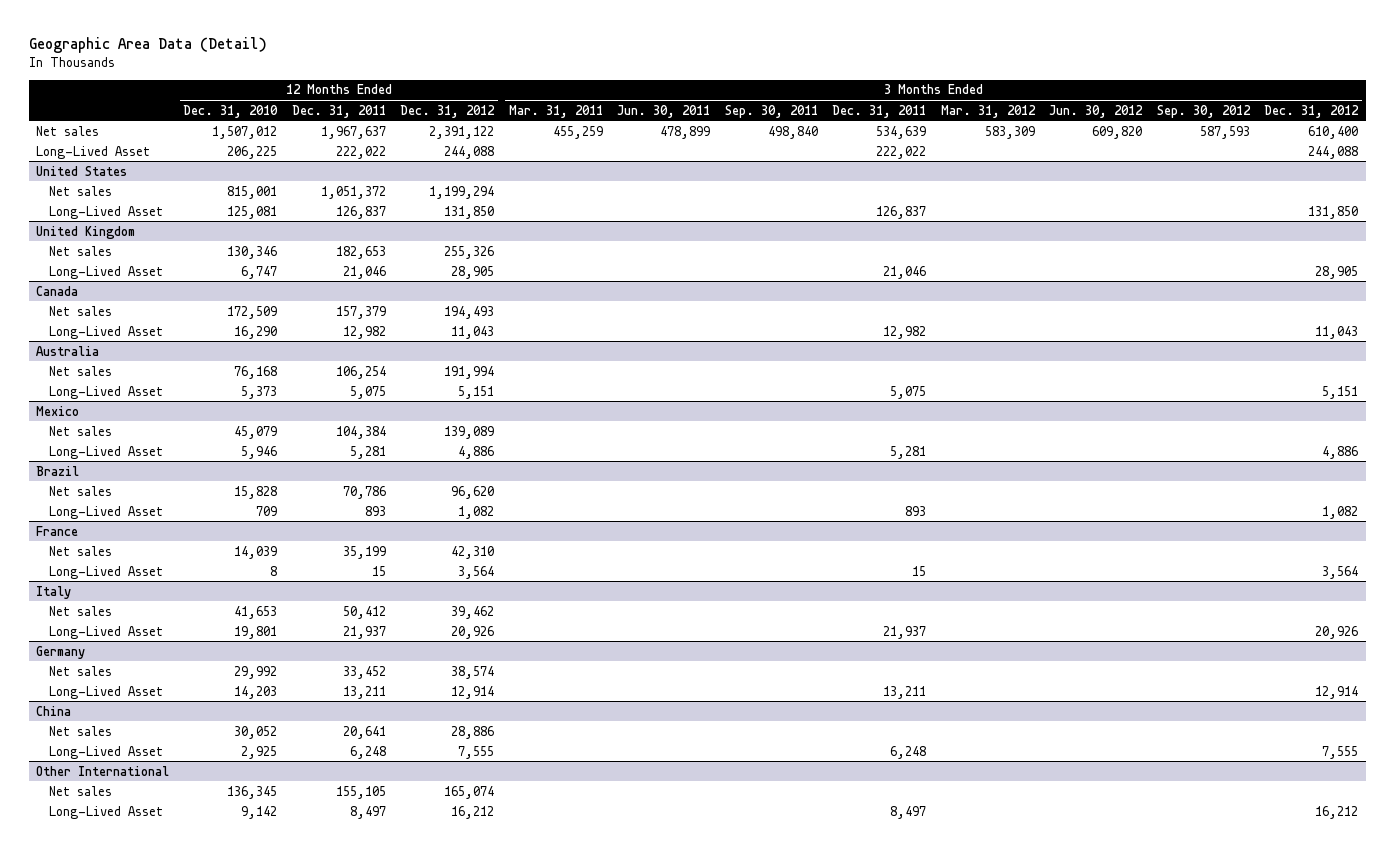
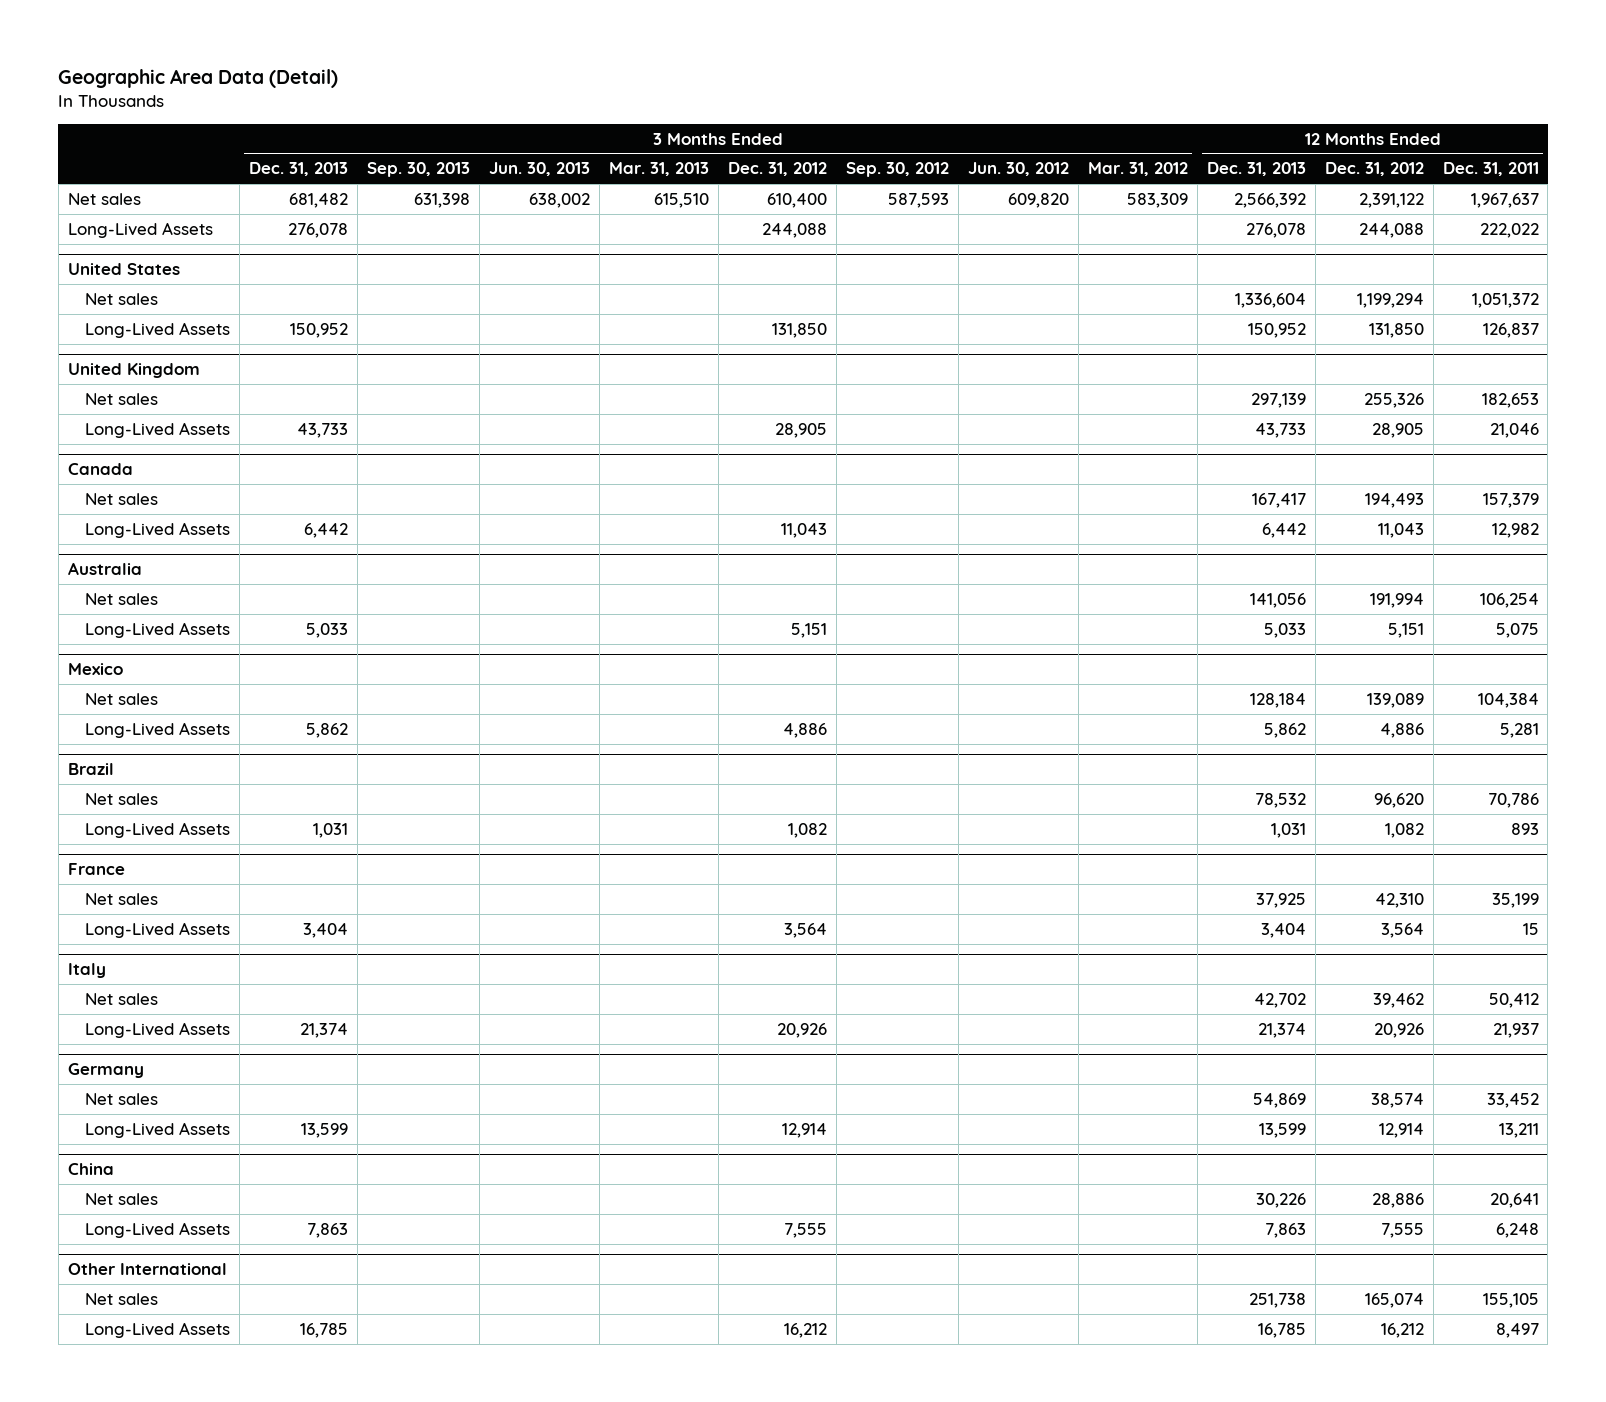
[183,104,279,118] Dec. 31, 2010 -> none
[508,104,603,118] Mar. 31, 2011 -> none
[617,104,711,118] Jun. 30, 2011 -> none
[724,104,818,118] Sep. 30, 2011 -> none
[832,104,927,118] Dec. 31, 2011 -> none
none -> [249,162,349,177] Dec. 31, 2013
none -> [367,162,471,178] Sep. 30, 2013
none -> [489,162,591,177] Jun. 30, 2013
none -> [608,162,709,177] Mar. 31, 2013
none -> [1206,162,1306,177] Dec. 31, 2013
[35,145,150,159] Long-Lived Asset -> [67,221,213,238] Long-Lived Assets
[49,205,164,219] Long-Lived Asset -> [85,321,231,338] Long-Lived Assets
[49,265,164,279] Long-Lived Asset -> [85,421,231,438] Long-Lived Assets
[49,325,164,339] Long-Lived Asset -> [85,521,231,538] Long-Lived Assets
[49,385,164,399] Long-Lived Asset -> [85,621,231,638] Long-Lived Assets
[49,445,164,459] Long-Lived Asset -> [85,721,231,738] Long-Lived Assets
[49,505,164,519] Long-Lived Asset -> [85,821,231,838] Long-Lived Assets
[49,565,164,579] Long-Lived Asset -> [85,921,231,938] Long-Lived Assets
[49,625,164,639] Long-Lived Asset -> [85,1021,231,1038] Long-Lived Assets
[49,685,164,699] Long-Lived Asset -> [85,1121,231,1138] Long-Lived Assets
[49,745,164,759] Long-Lived Asset -> [85,1221,231,1238] Long-Lived Assets
[49,805,164,819] Long-Lived Asset -> [85,1321,231,1338] Long-Lived Assets

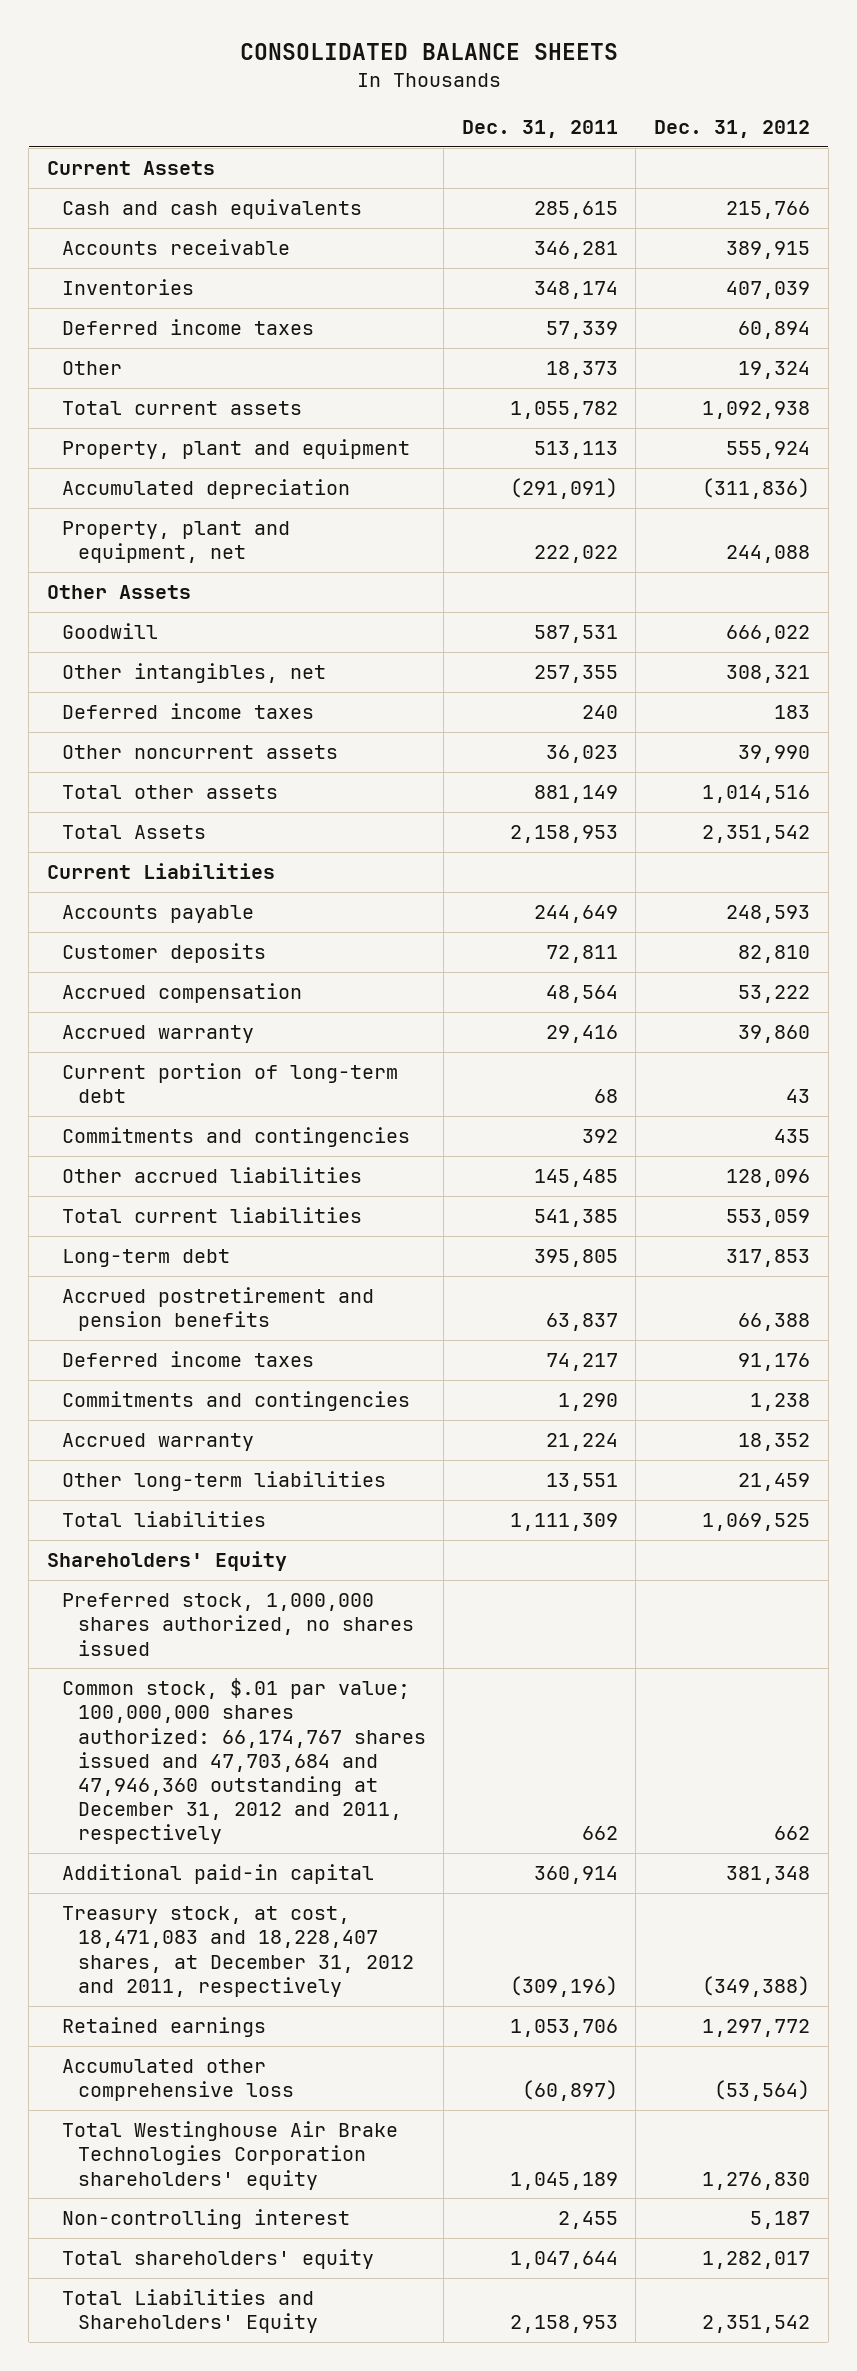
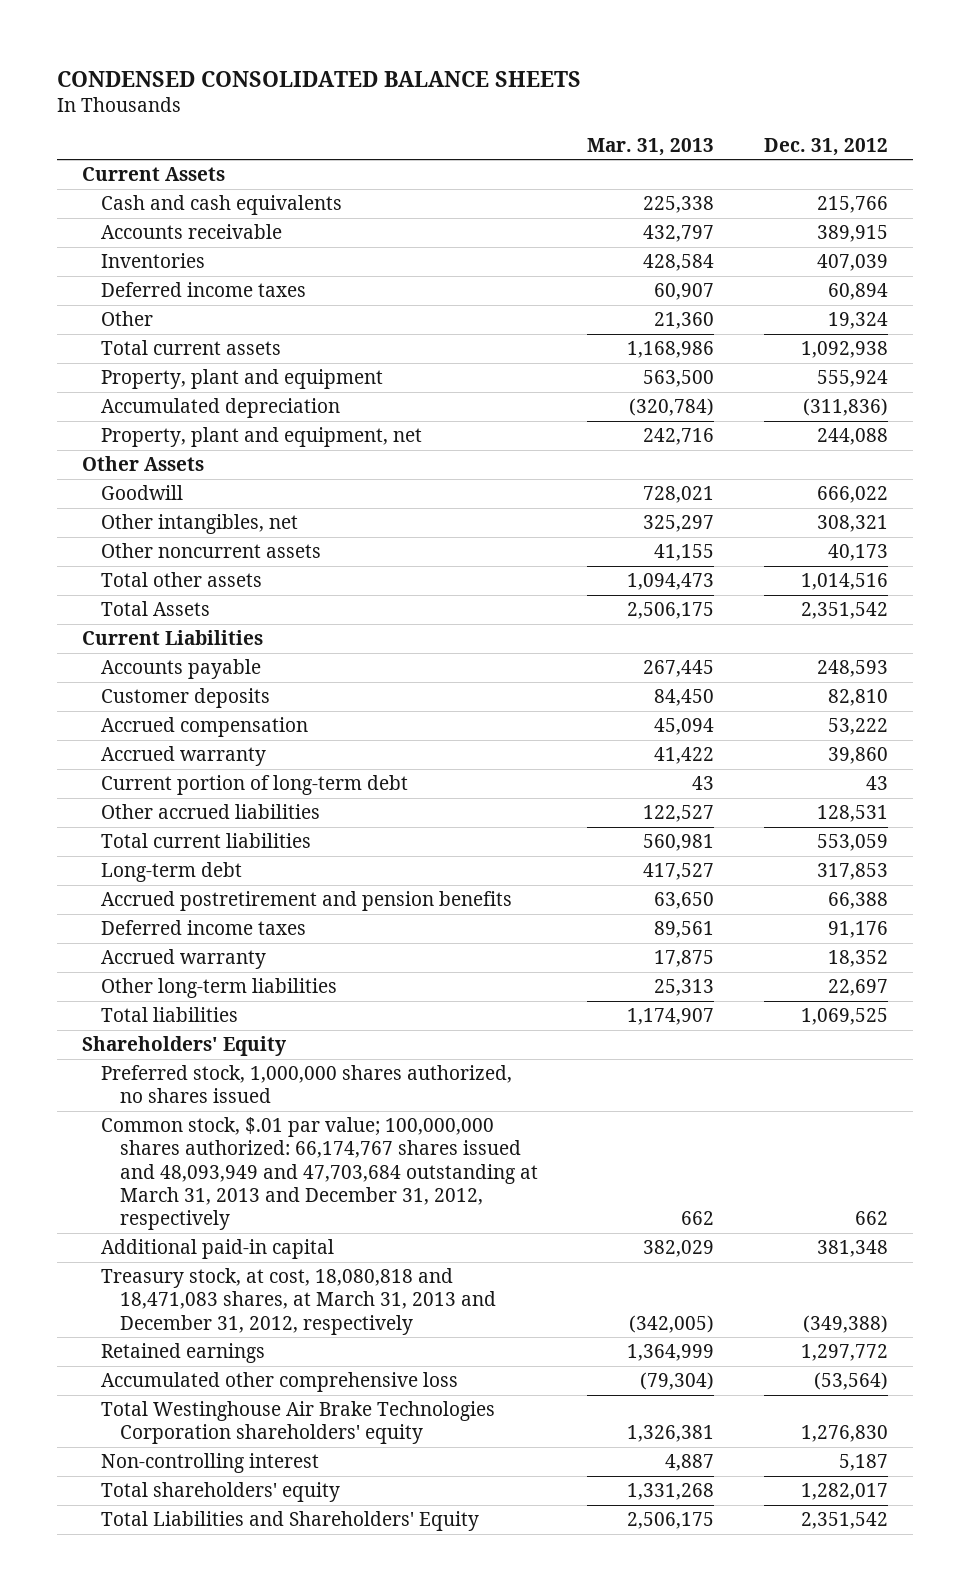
[239,42,618,60] CONSOLIDATED BALANCE SHEETS -> [57,70,582,87] CONDENSED CONSOLIDATED BALANCE SHEETS
[461,119,618,138] Dec. 31, 2011 -> none
none -> [587,137,715,156] Mar. 31, 2013
[62,703,315,720] Deferred income taxes -> none
[738,745,811,764] 39,990 -> [828,544,889,562] 40,173
[62,1127,411,1148] Commitments and contingencies -> none
[726,1169,811,1188] 128,096 -> [817,805,889,823] 128,531
[62,1391,411,1412] Commitments and contingencies -> none
[738,1473,811,1492] 21,459 -> [828,979,889,997] 22,697
[62,1678,426,1845] Common stock, $.01 par value; 100,000,000 shares authorized: 66,174,767 shares issued and 47,703,684 and 47,946,360 outstanding at December 31, 2012 and 2011, respectively -> [100,1117,538,1231] Common stock, $.01 par value; 100,000,000 shares authorized: 66,174,767 shares issued and 48,093,949 and 47,703,684 outstanding at March 31, 2013 and December 31, 2012, respectively
[62,1906,414,1997] Treasury stock, at cost, 18,471,083 and 18,228,407 shares, at December 31, 2012 and 2011, respectively -> [100,1268,496,1335] Treasury stock, at cost, 18,080,818 and 18,471,083 shares, at March 31, 2013 and December 31, 2012, respectively

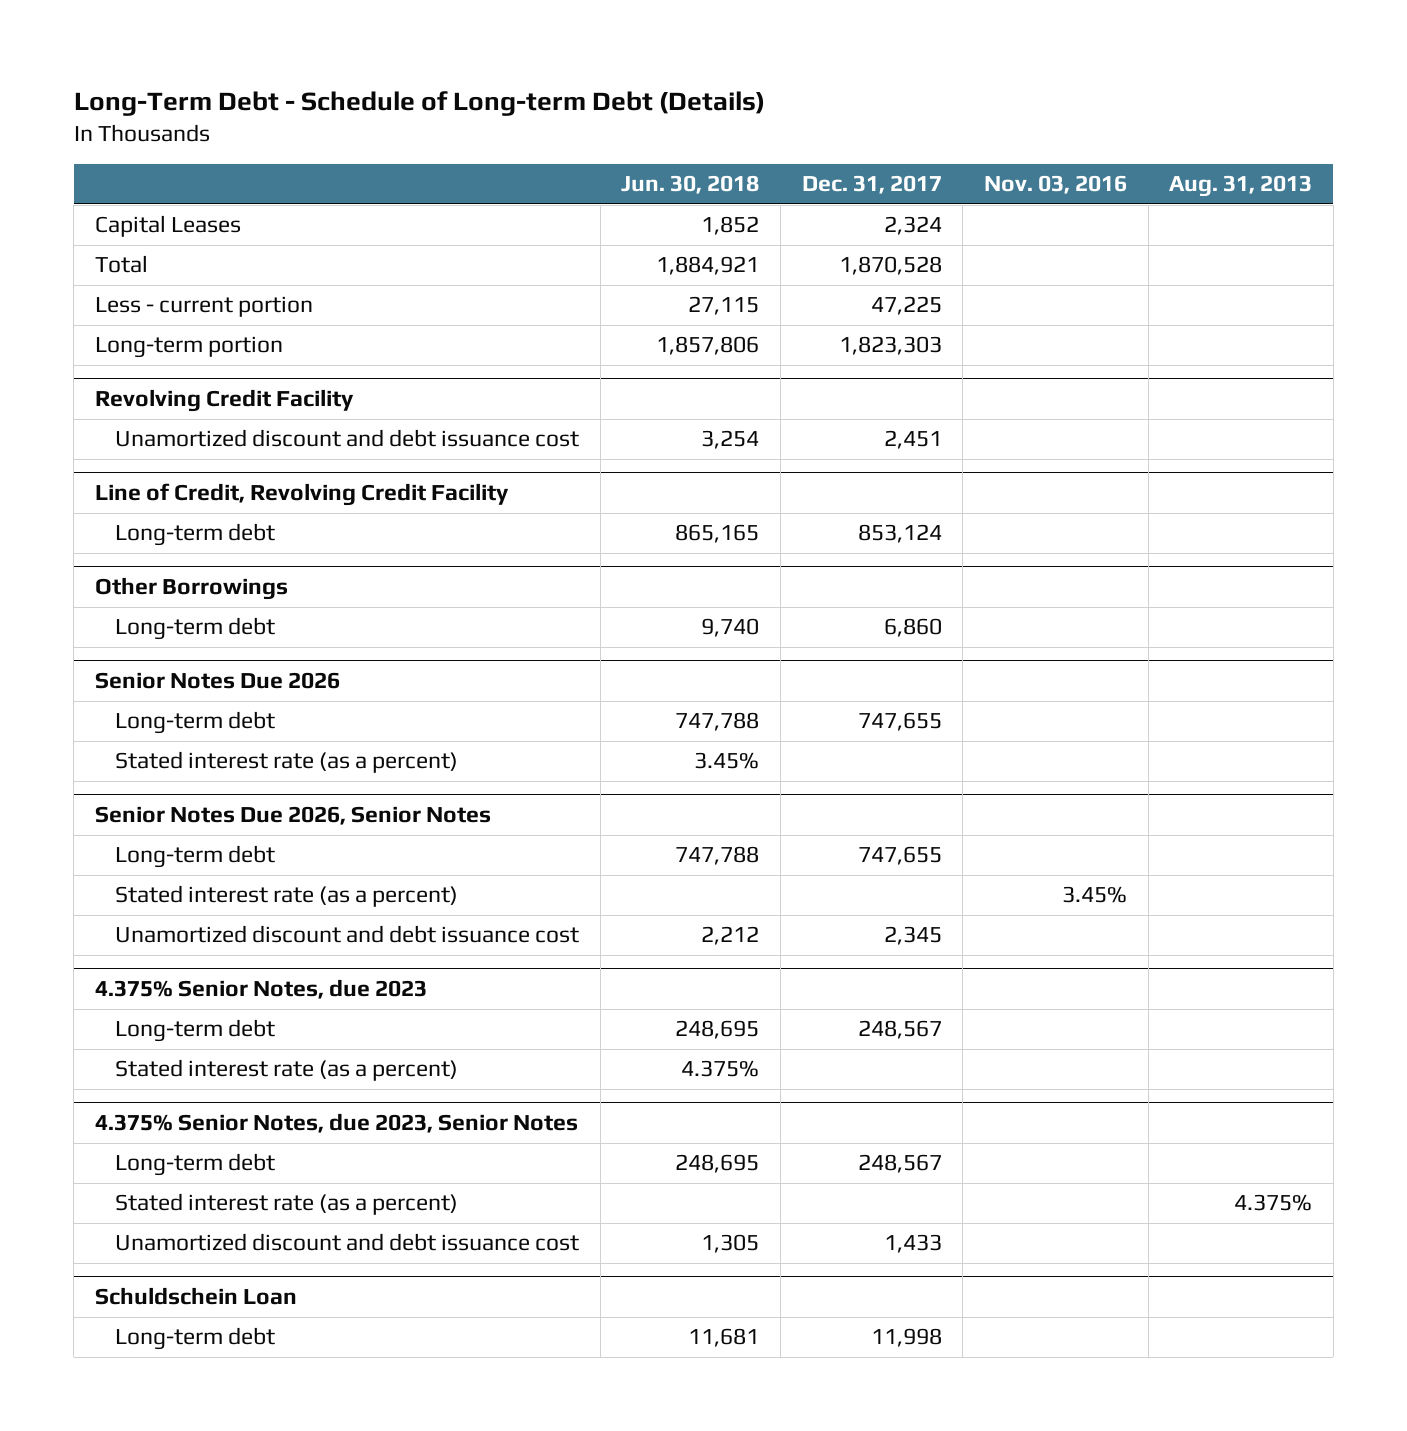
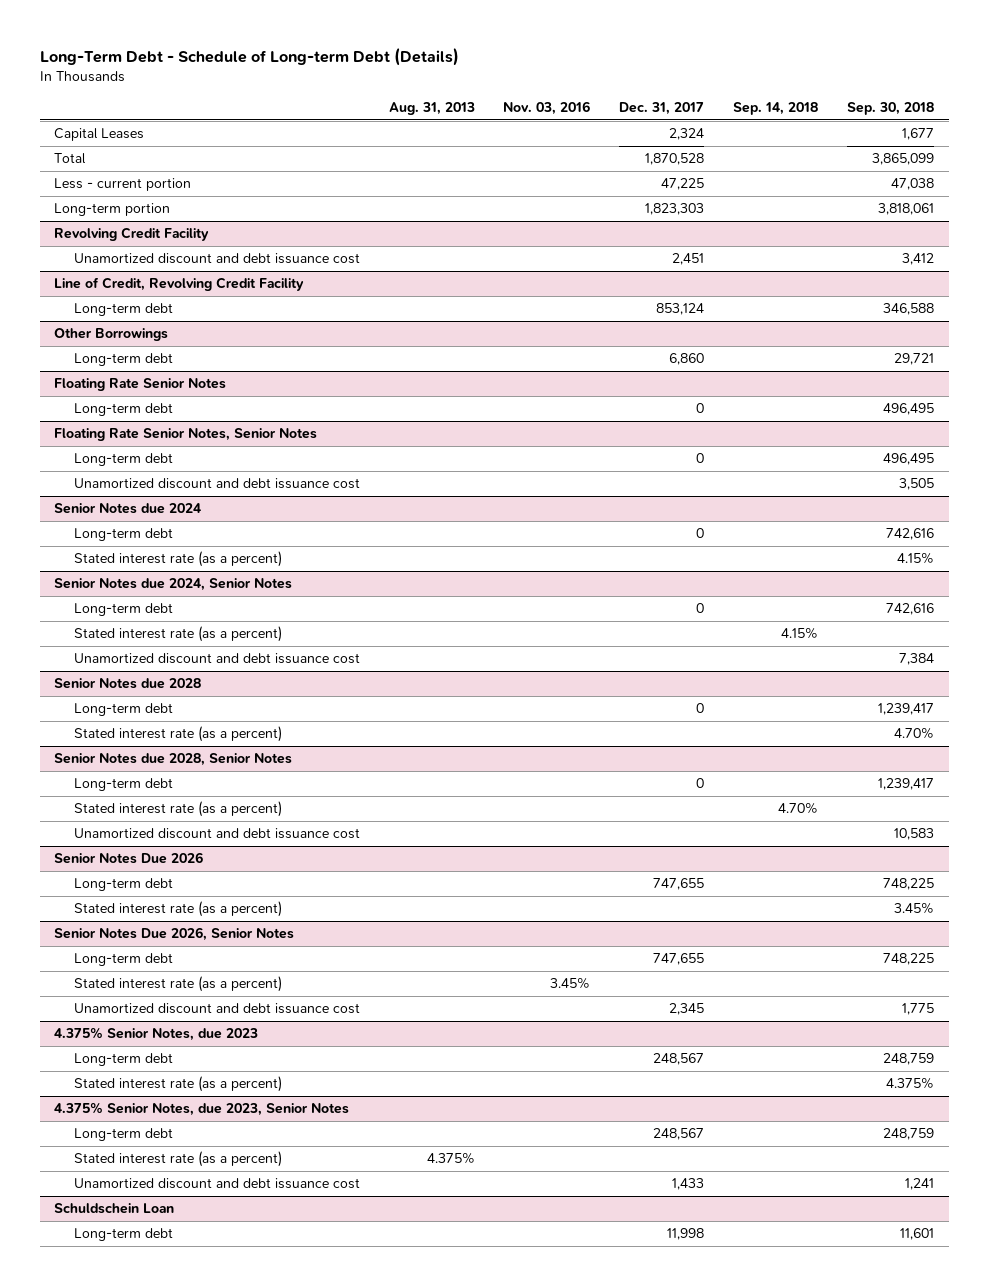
[621,175,760,195] Jun. 30, 2018 -> none
none -> [733,101,819,115] Sep. 14, 2018
none -> [847,101,935,115] Sep. 30, 2018
none -> [54,378,227,392] Floating Rate Senior Notes
none -> [73,403,173,417] Long-term debt
none -> [54,428,318,442] Floating Rate Senior Notes, Senior Notes
none -> [73,453,173,467] Long-term debt
none -> [73,478,360,490] Unamortized discount and debt issuance cost
none -> [54,503,202,515] Senior Notes due 2024
none -> [73,528,173,542] Long-term debt
none -> [73,551,282,568] Stated interest rate (as a percent)
none -> [54,578,293,592] Senior Notes due 2024, Senior Notes
none -> [73,603,173,617] Long-term debt
none -> [73,626,282,643] Stated interest rate (as a percent)
none -> [73,653,360,665] Unamortized discount and debt issuance cost
none -> [54,678,202,690] Senior Notes due 2028
none -> [73,703,173,717] Long-term debt
none -> [73,726,282,743] Stated interest rate (as a percent)
none -> [54,753,293,767] Senior Notes due 2028, Senior Notes
none -> [73,778,173,792] Long-term debt
none -> [73,801,282,818] Stated interest rate (as a percent)
none -> [73,828,360,840] Unamortized discount and debt issuance cost

